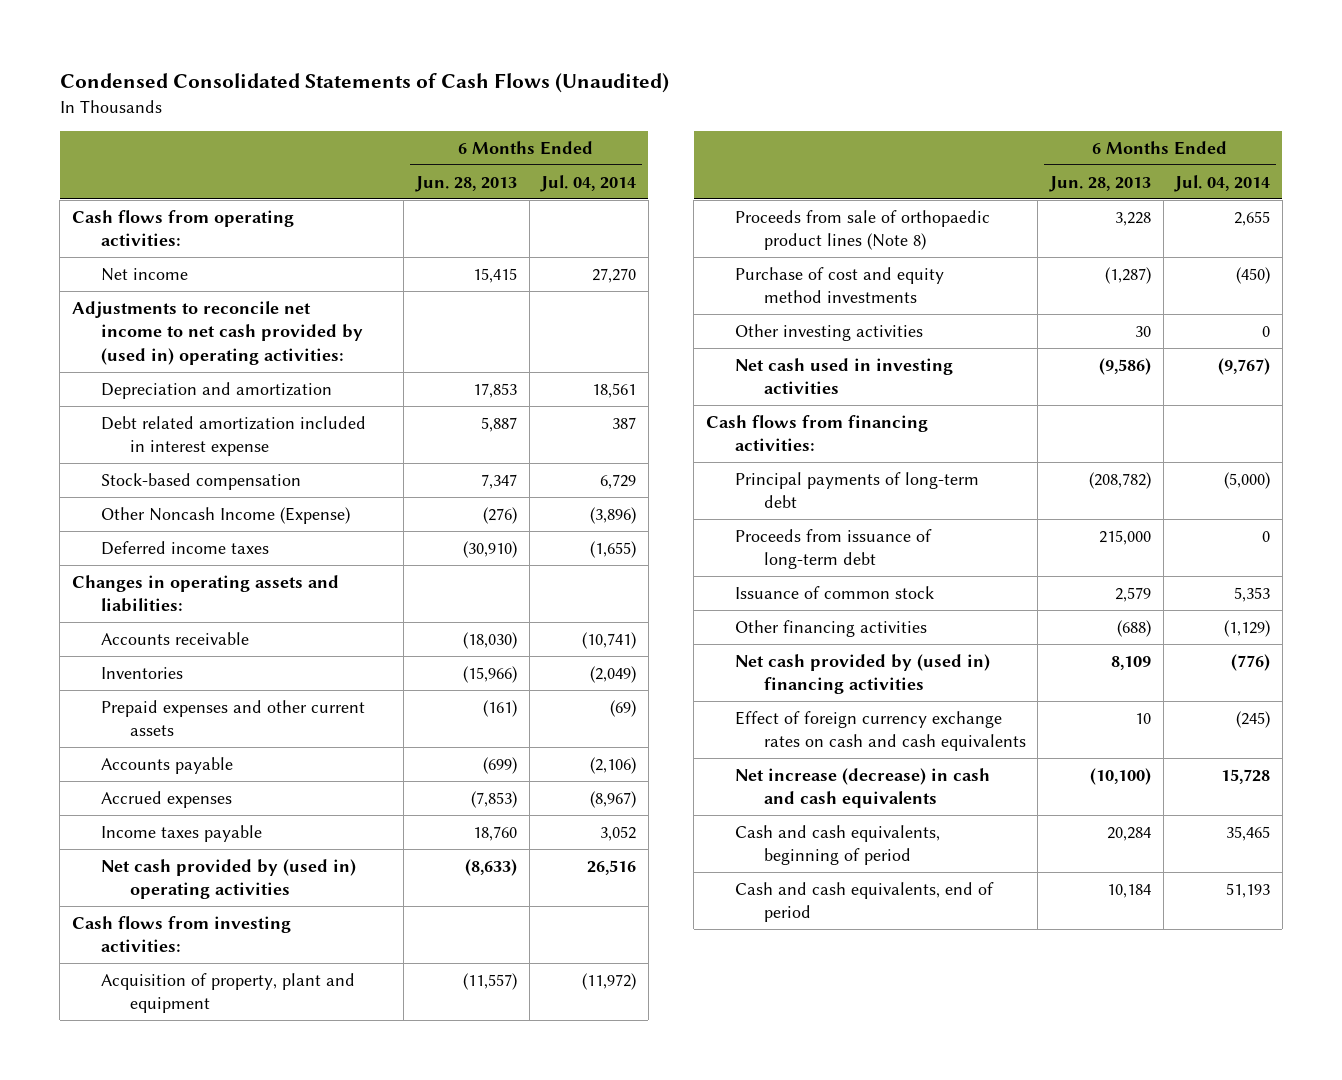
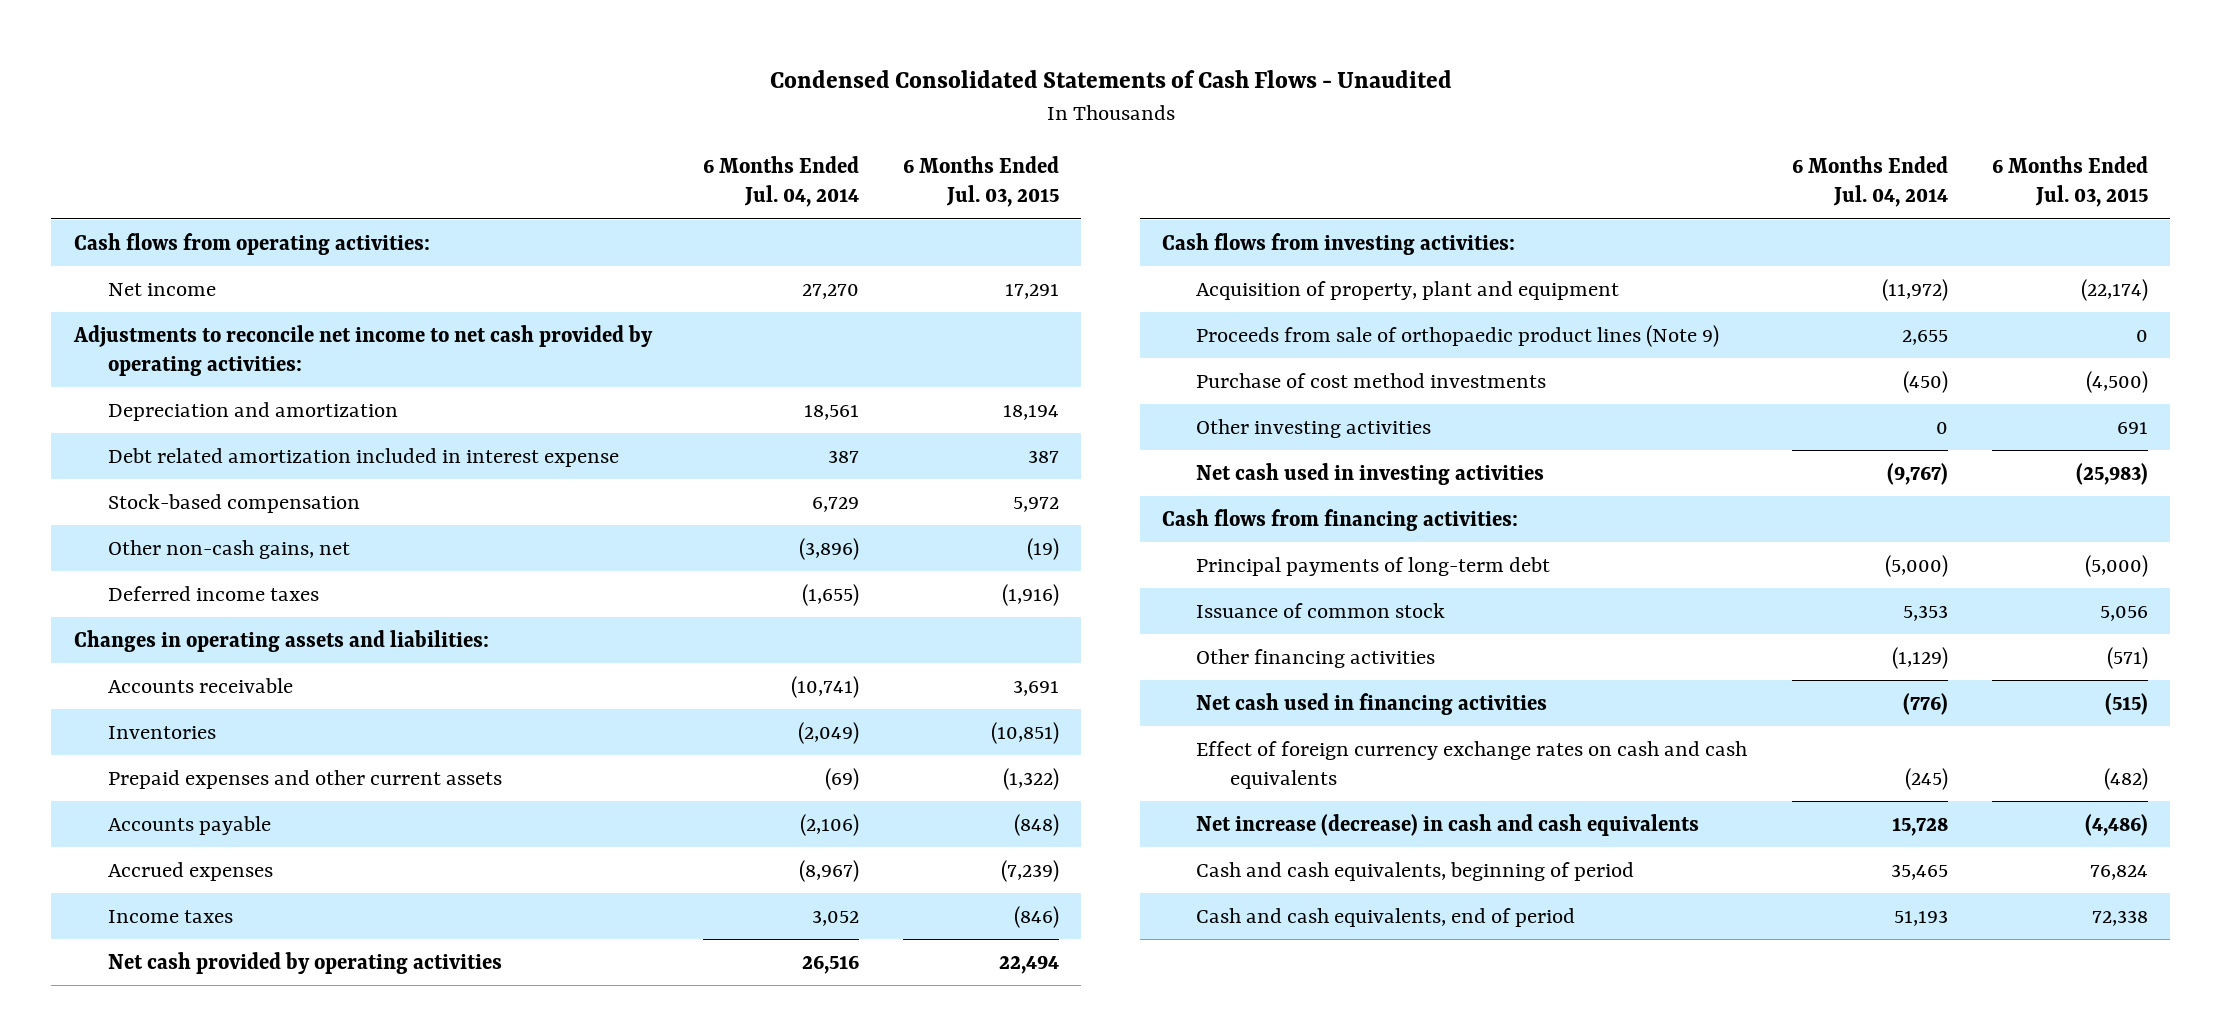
[59,73,669,94] Condensed Consolidated Statements of Cash Flows (Unaudited) -> [769,70,1452,89] Condensed Consolidated Statements of Cash Flows - Unaudited
[415,175,518,192] Jun. 28, 2013 -> none
none -> [903,156,1060,208] 6 Months Ended Jul. 03, 2015
[71,300,363,365] Adjustments to reconcile net income to net cash provided by (used in) operating activities: -> [72,324,653,376] Adjustments to reconcile net income to net cash provided by operating activities:
[100,506,350,524] Other Noncash Income (Expense) -> [107,539,350,559] Other non-cash gains, net
[100,824,262,842] Income taxes payable -> [107,909,233,923] Income taxes
[100,858,356,900] Net cash provided by (used in) operating activities -> [107,951,502,974] Net cash provided by operating activities
[734,209,990,251] Proceeds from sale of orthopaedic product lines (Note 8) -> [1196,324,1720,347] Proceeds from sale of orthopaedic product lines (Note 9)
[734,266,944,304] Purchase of cost and equity method investments -> [1196,372,1547,388] Purchase of cost method investments
[734,528,932,570] Proceeds from issuance of long-term debt -> none
[734,653,990,695] Net cash provided by (used in) financing activities -> [1196,692,1548,715] Net cash used in financing activities

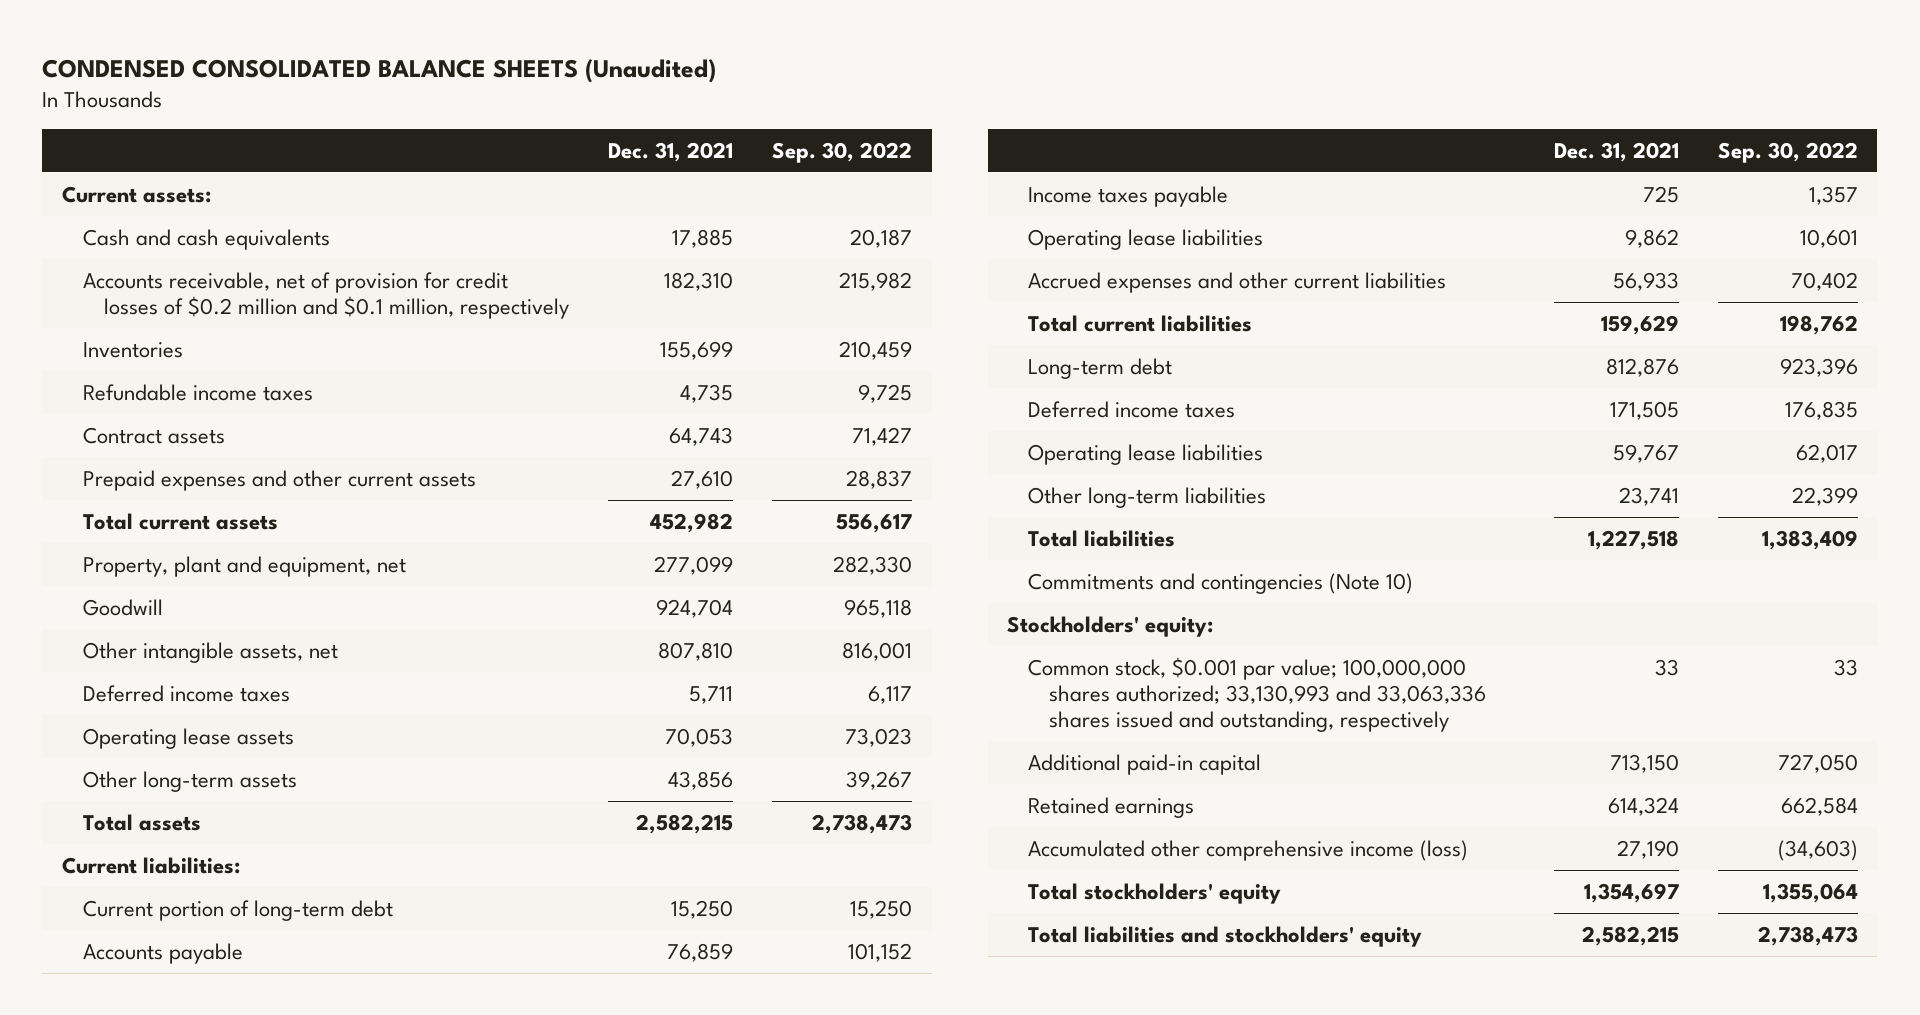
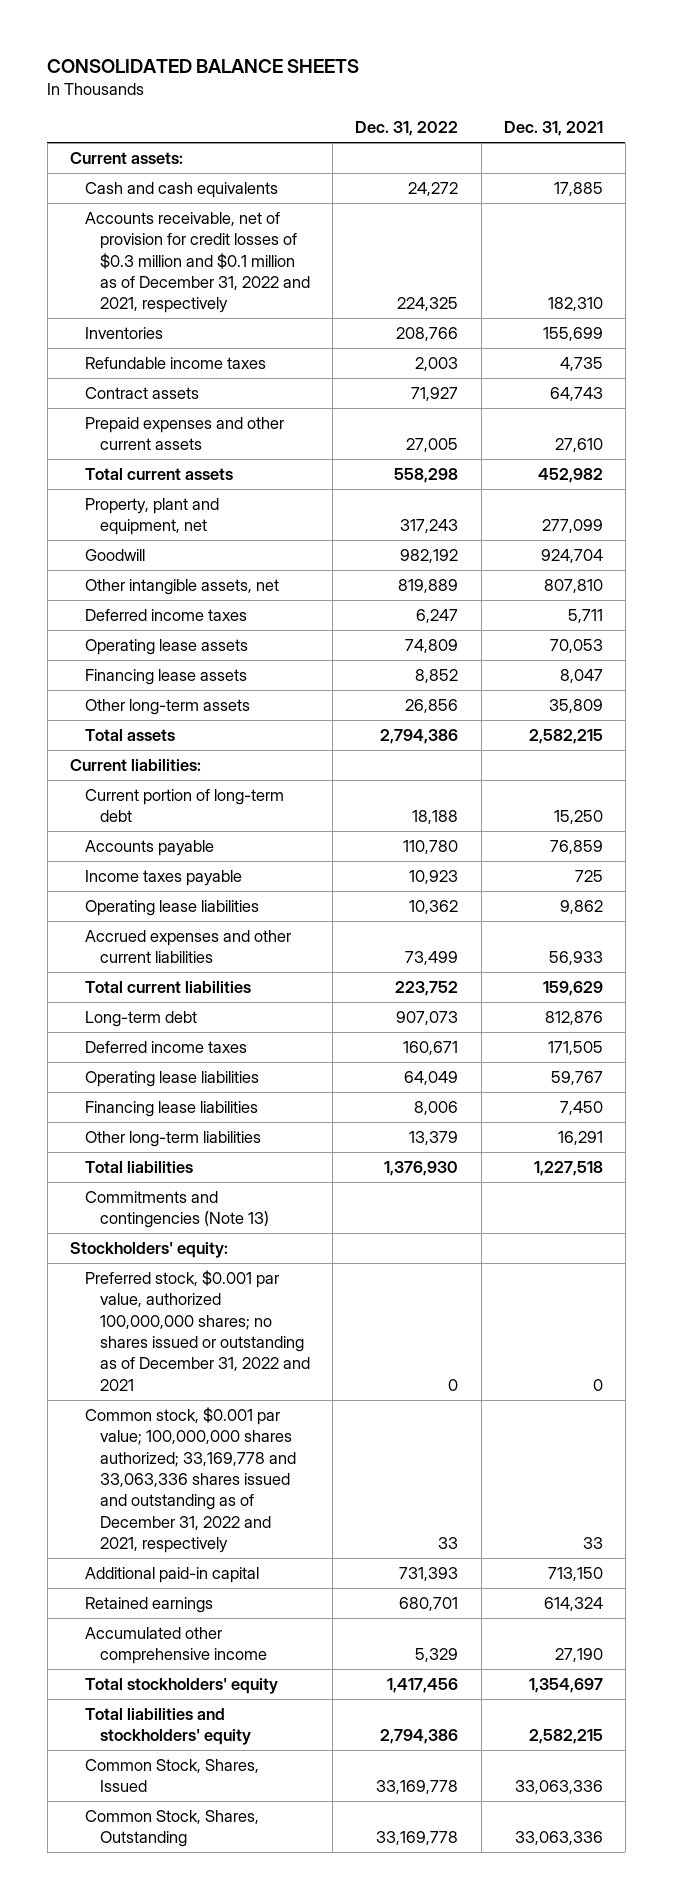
[42,58,717,83] CONDENSED CONSOLIDATED BALANCE SHEETS (Unaudited) -> [47,59,360,74] CONSOLIDATED BALANCE SHEETS
[772,141,913,163] Sep. 30, 2022 -> none
none -> [355,121,459,137] Dec. 31, 2022
[82,271,570,320] Accounts receivable, net of provision for credit losses of $0.2 million and $0.1 million, respectively -> [85,212,311,314] Accounts receivable, net of provision for credit losses of $0.3 million and $0.1 million as of December 31, 2022 and 2021, respectively
none -> [85,669,248,686] Financing lease assets
[668,770,734,790] 43,856 -> [548,699,603,714] 35,809
none -> [85,1101,259,1118] Financing lease liabilities
[1618,486,1679,506] 23,741 -> [557,1131,603,1146] 16,291
[1028,572,1414,594] Commitments and contingencies (Note 10) -> [85,1191,270,1229] Commitments and contingencies (Note 13)
none -> [85,1270,311,1391] Preferred stock, $0.001 par value, authorized 100,000,000 shares; no shares issued or outstanding as of December 31, 2022 and 2021
[1028,656,1487,733] Common stock, $0.001 par value; 100,000,000 shares authorized; 33,130,993 and 33,063,336 shares issued and outstanding, respectively -> [85,1407,297,1553] Common stock, $0.001 par value; 100,000,000 shares authorized; 33,169,778 and 33,063,336 shares issued and outstanding as of December 31, 2022 and 2021, respectively
[1028,839,1469,861] Accumulated other comprehensive income (loss) -> [85,1627,268,1665] Accumulated other comprehensive income
none -> [85,1759,260,1793] Common Stock, Shares, Issued
none -> [85,1810,260,1848] Common Stock, Shares, Outstanding

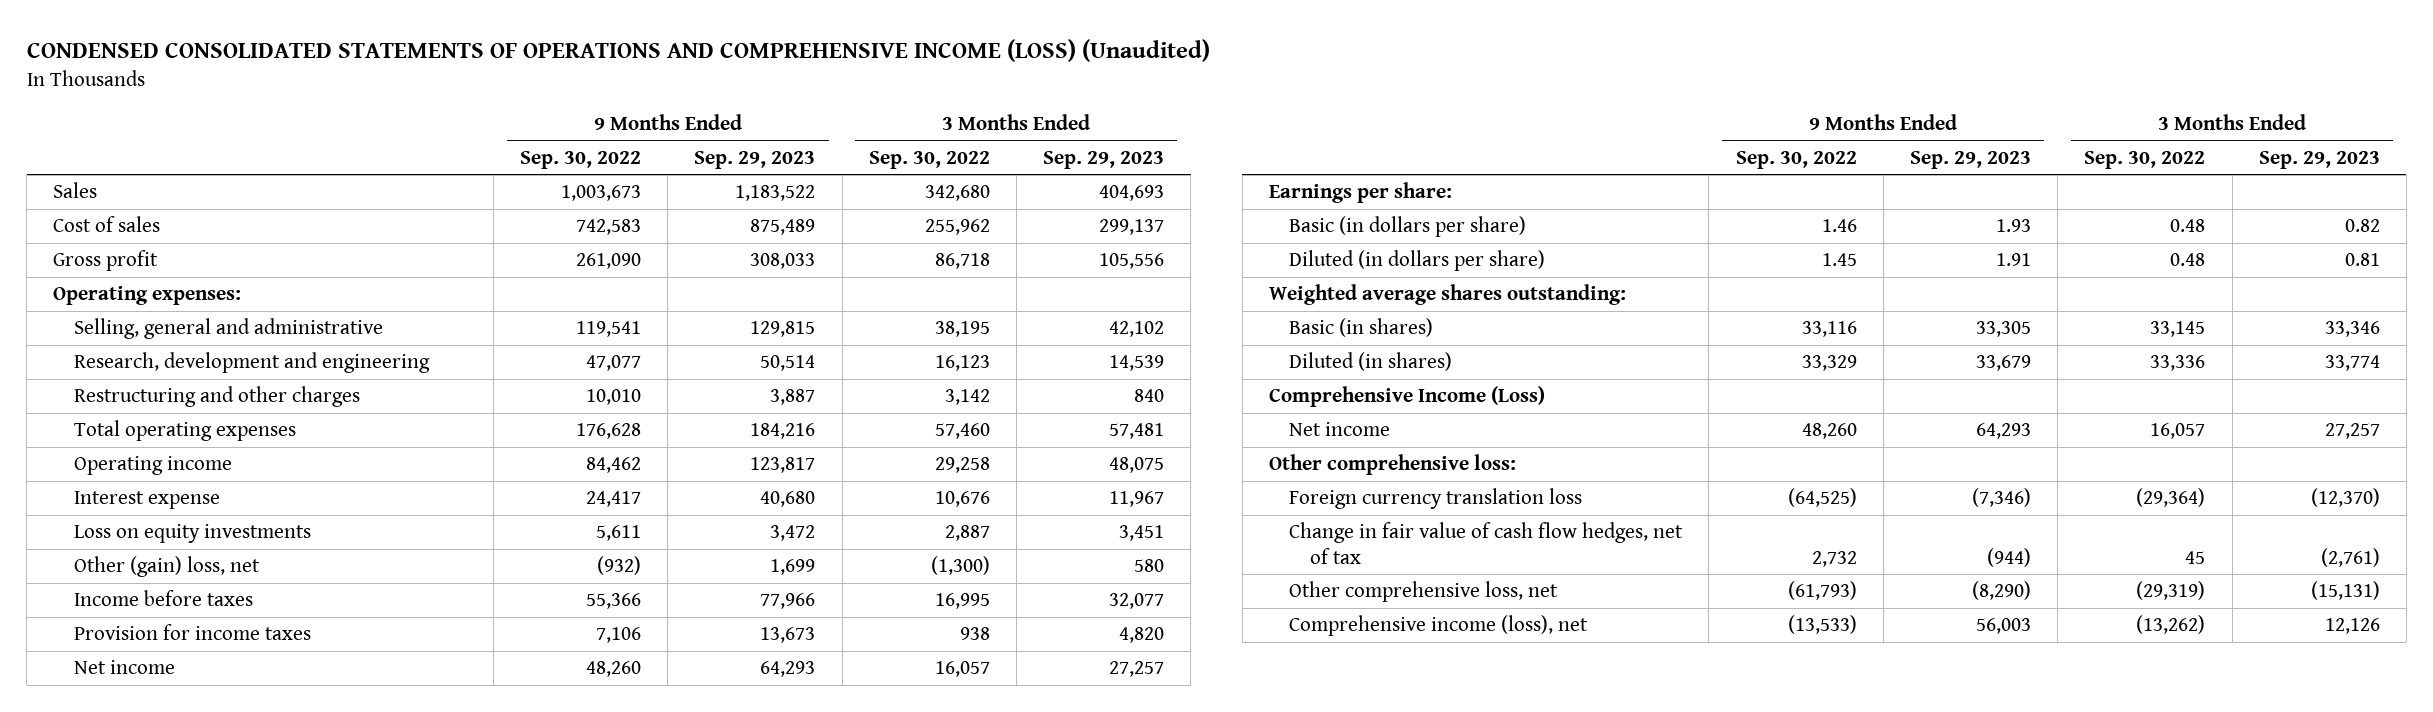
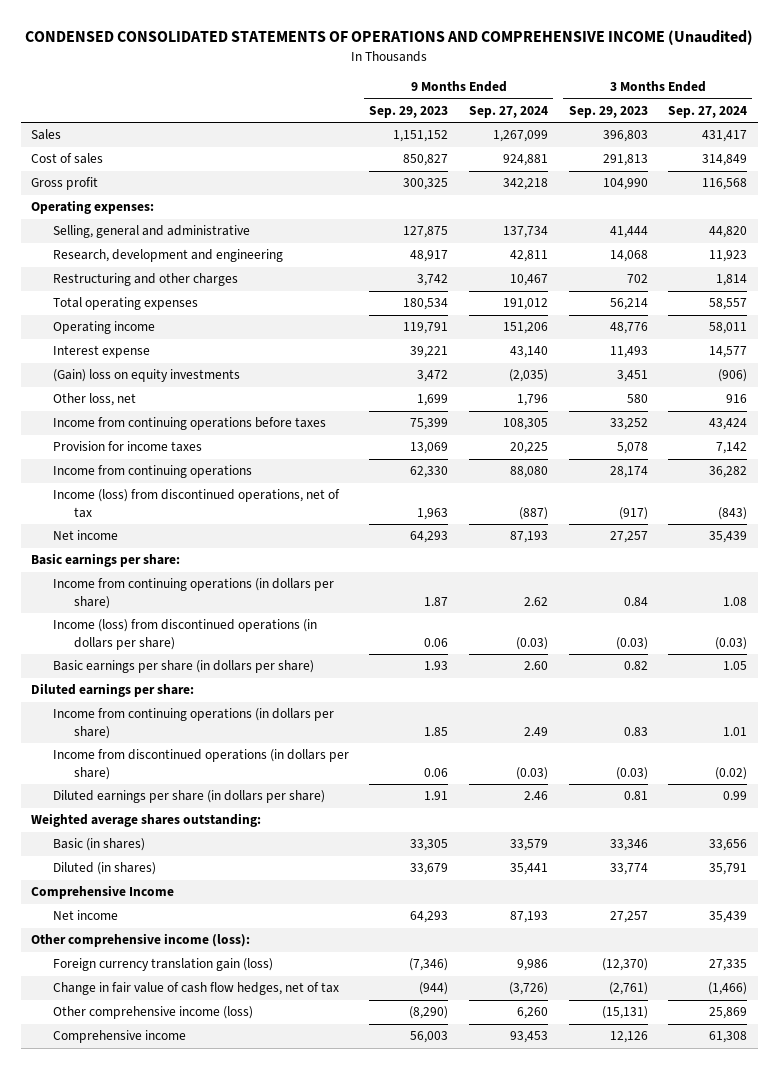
[26,39,1210,63] CONDENSED CONSOLIDATED STATEMENTS OF OPERATIONS AND COMPREHENSIVE INCOME (LOSS) (Unaudited) -> [25,30,754,46] CONDENSED CONSOLIDATED STATEMENTS OF OPERATIONS AND COMPREHENSIVE INCOME (Unaudited)
[519,150,641,169] Sep. 30, 2022 -> none
[868,150,990,169] Sep. 30, 2022 -> none
none -> [468,105,548,118] Sep. 27, 2024
none -> [668,105,748,118] Sep. 27, 2024
[735,185,816,202] 1,183,522 -> [393,130,449,143] 1,151,152
[1099,185,1165,202] 404,693 -> [602,130,648,143] 396,803
[750,219,816,236] 875,489 -> [403,154,449,167] 850,827
[1099,219,1165,236] 299,137 -> [602,154,648,167] 291,813
[750,253,816,270] 308,033 -> [403,178,449,191] 300,325
[1099,253,1165,270] 105,556 -> [602,178,648,191] 104,990
[750,321,816,338] 129,815 -> [403,226,449,239] 127,875
[1109,321,1165,338] 42,102 -> [609,226,648,239] 41,444
[760,355,816,372] 50,514 -> [410,250,449,263] 48,917
[1109,355,1165,372] 14,539 -> [609,250,648,263] 14,068
[770,389,816,406] 3,887 -> [417,274,449,287] 3,742
[1134,389,1165,403] 840 -> [626,274,648,284] 702
[750,423,816,440] 184,216 -> [403,298,449,311] 180,534
[1109,423,1165,440] 57,481 -> [609,298,648,311] 56,214
[750,457,816,474] 123,817 -> [403,322,449,335] 119,791
[1109,457,1165,474] 48,075 -> [609,322,648,335] 48,776
[760,491,816,508] 40,680 -> [410,346,449,359] 39,221
[1109,491,1165,508] 11,967 -> [609,346,648,359] 11,493
[73,524,311,544] Loss on equity investments -> [52,369,240,383] (Gain) loss on equity investments
[73,556,260,578] Other (gain) loss, net -> [52,393,136,407] Other loss, net
[73,590,253,607] Income before taxes -> [52,417,326,431] Income from continuing operations before taxes
[760,593,816,610] 77,966 -> [410,418,449,431] 75,399
[1109,593,1165,610] 32,077 -> [609,418,648,431] 33,252
[760,627,816,644] 13,673 -> [410,442,449,455] 13,069
[1119,627,1165,644] 4,820 -> [616,442,648,455] 5,078
none -> [52,465,252,479] Income from continuing operations
none -> [52,489,340,518] Income (loss) from discontinued operations, net of tax
[1268,182,1452,204] Earnings per share: -> [31,553,181,568] Basic earnings per share:
none -> [52,578,334,609] Income from continuing operations (in dollars per share)
none -> [52,619,317,650] Income (loss) from discontinued operations (in dollars per share)
[1289,216,1527,238] Basic (in dollars per share) -> [52,660,314,674] Basic earnings per share (in dollars per share)
none -> [31,683,195,698] Diluted earnings per share:
none -> [52,708,334,739] Income from continuing operations (in dollars per share)
none -> [52,749,349,780] Income from discontinued operations (in dollars per share)
[1289,250,1546,272] Diluted (in dollars per share) -> [52,790,325,804] Diluted earnings per share (in dollars per share)
[1268,386,1545,408] Comprehensive Income (Loss) -> [31,885,175,900] Comprehensive Income
[1268,454,1516,476] Other comprehensive loss: -> [31,933,251,948] Other comprehensive income (loss):
[1289,488,1583,510] Foreign currency translation loss -> [52,958,273,972] Foreign currency translation gain (loss)
[1289,581,1559,603] Other comprehensive loss, net -> [52,1006,253,1020] Other comprehensive income (loss)
[1289,615,1589,637] Comprehensive income (loss), net -> [52,1030,186,1044] Comprehensive income

